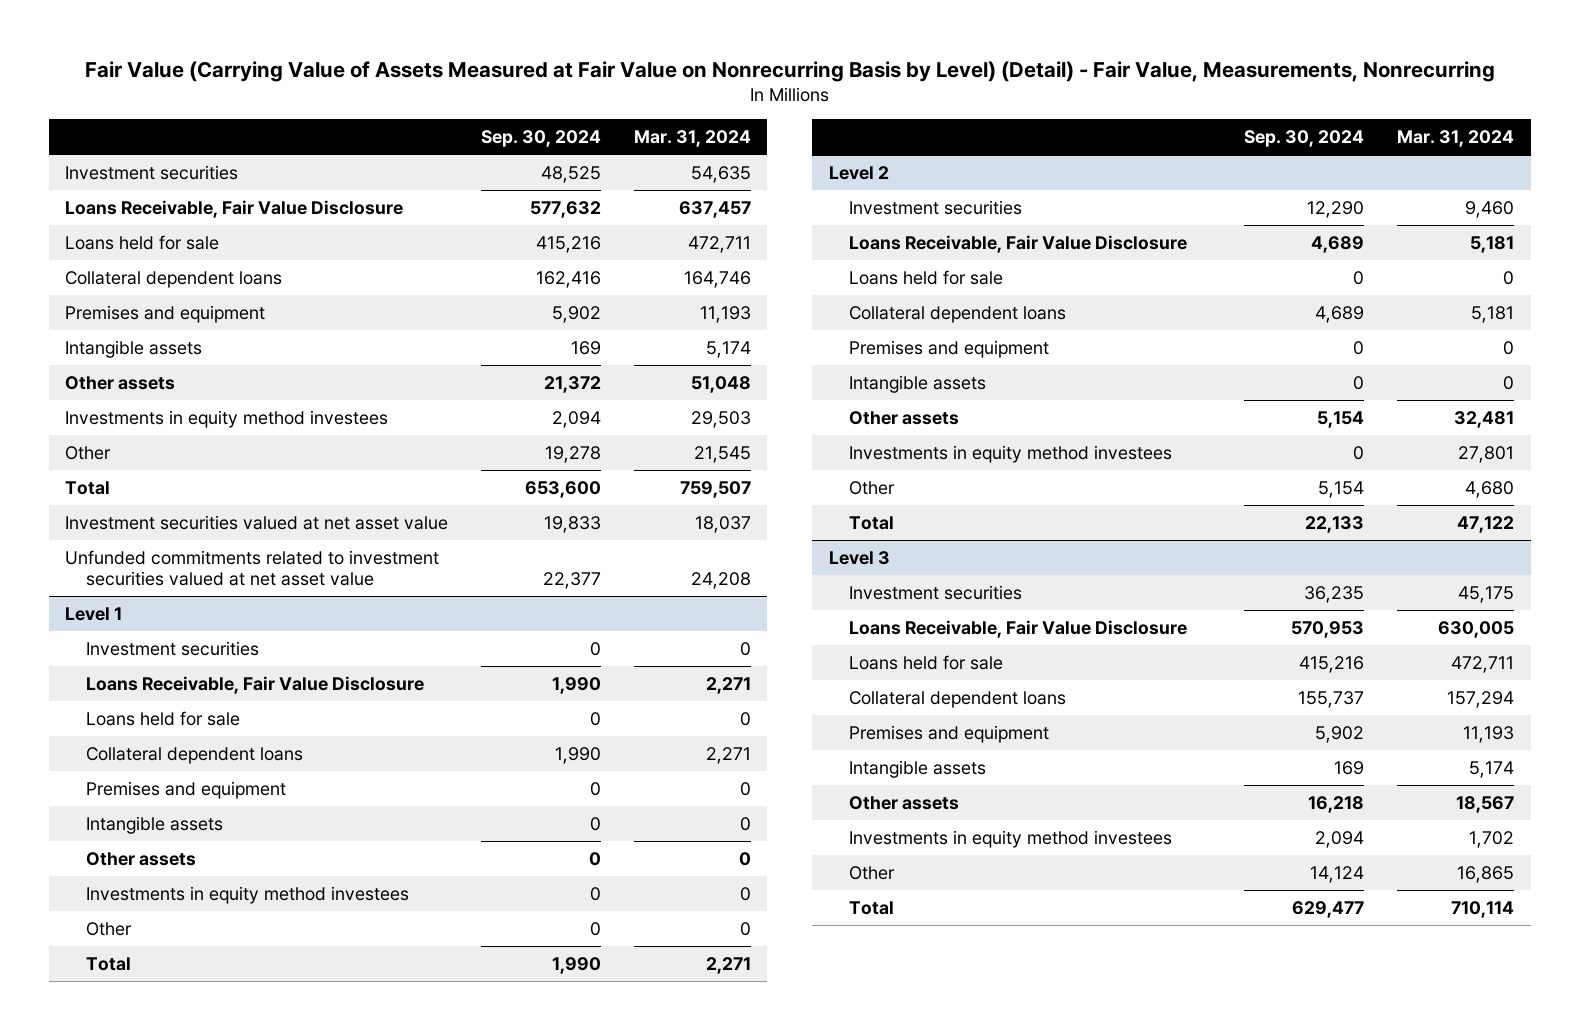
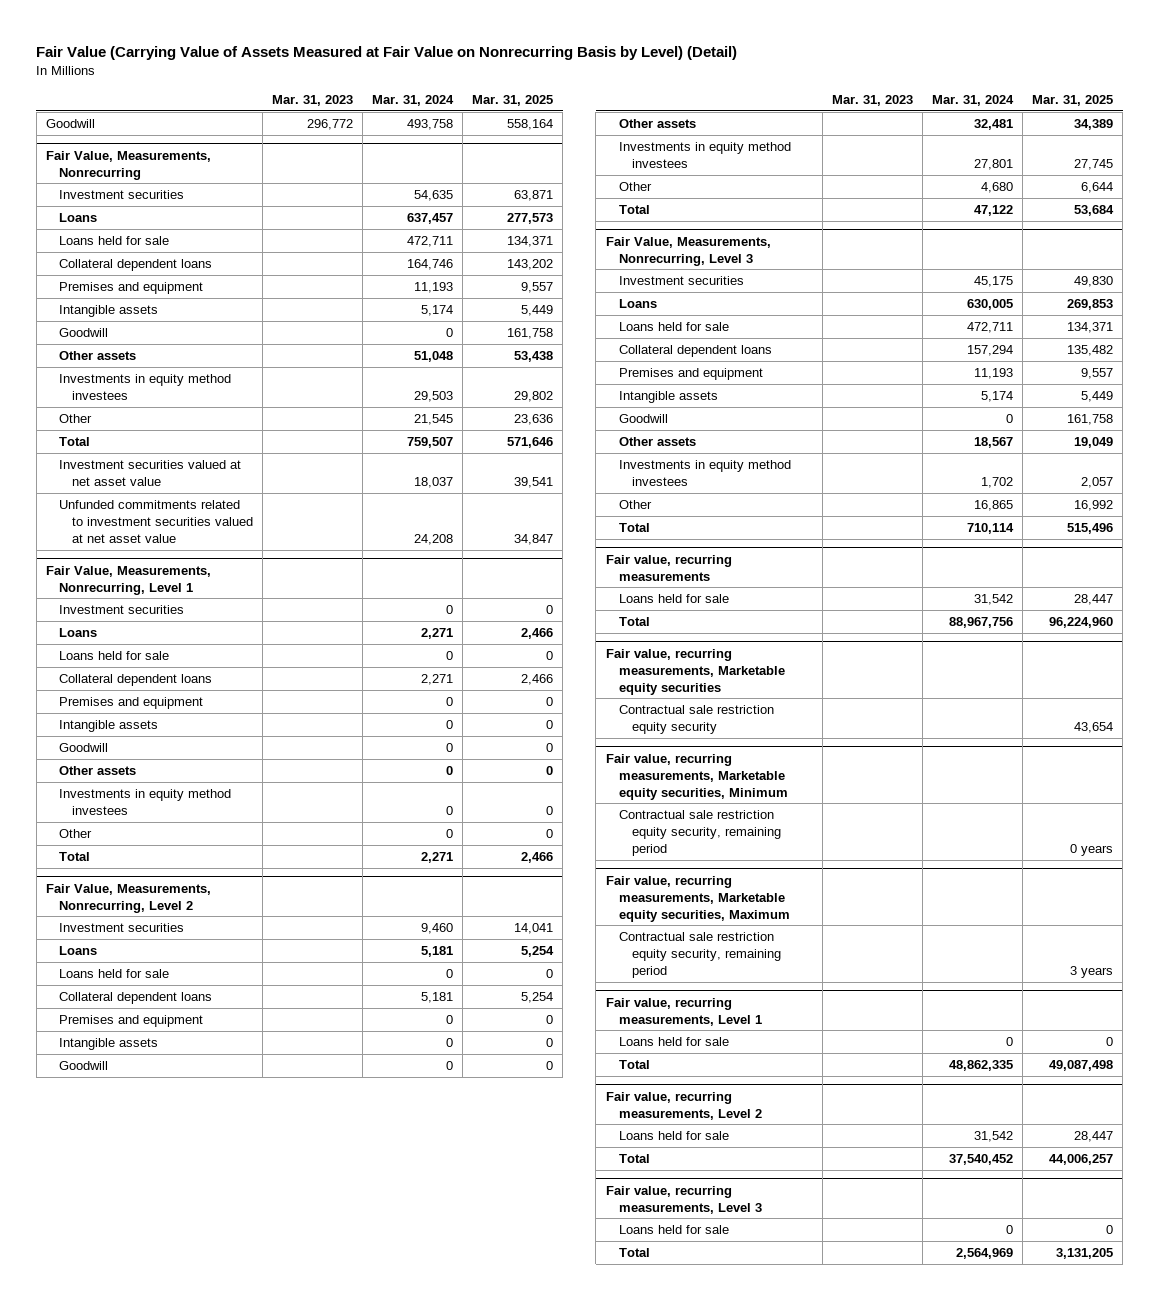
[84,60,1495,82] Fair Value (Carrying Value of Assets Measured at Fair Value on Nonrecurring Basis by Level) (Detail) - Fair Value, Measurements, Nonrecurring -> [36,45,738,60] Fair Value (Carrying Value of Assets Measured at Fair Value on Nonrecurring Basis by Level) (Detail)
[480,130,601,148] Sep. 30, 2024 -> none
none -> [271,94,353,106] Mar. 31, 2023
none -> [472,94,554,106] Mar. 31, 2025
none -> [45,119,95,129] Goodwill
none -> [45,150,211,180] Fair Value, Measurements, Nonrecurring
[65,199,404,218] Loans Receivable, Fair Value Disclosure -> [58,213,97,223] Loans
none -> [58,328,108,338] Goodwill
[65,606,123,621] Level 1 -> none
none -> [45,565,211,595] Fair Value, Measurements, Nonrecurring, Level 1
[85,675,424,694] Loans Receivable, Fair Value Disclosure -> [58,628,97,638] Loans
none -> [58,743,108,753] Goodwill
[828,165,889,180] Level 2 -> none
none -> [45,883,211,913] Fair Value, Measurements, Nonrecurring, Level 2
[848,234,1187,253] Loans Receivable, Fair Value Disclosure -> [58,946,97,956] Loans
none -> [58,1061,108,1071] Goodwill
[828,550,890,565] Level 3 -> none
none -> [605,236,771,266] Fair Value, Measurements, Nonrecurring, Level 3
[848,619,1187,638] Loans Receivable, Fair Value Disclosure -> [618,299,657,309] Loans
none -> [618,414,668,424] Goodwill
none -> [605,554,732,581] Fair value, recurring measurements
none -> [618,594,729,604] Loans held for sale
none -> [618,617,650,627] Total
none -> [605,648,785,695] Fair value, recurring measurements, Marketable equity securities
none -> [618,705,774,735] Contractual sale restriction equity security
none -> [605,753,788,800] Fair value, recurring measurements, Marketable equity securities, Minimum
none -> [618,810,781,857] Contractual sale restriction equity security, remaining period
none -> [605,875,790,922] Fair value, recurring measurements, Marketable equity securities, Maximum
none -> [618,932,781,979] Contractual sale restriction equity security, remaining period
none -> [605,997,762,1026] Fair value, recurring measurements, Level 1
none -> [618,1037,729,1047] Loans held for sale
none -> [618,1060,650,1070] Total
none -> [605,1091,762,1120] Fair value, recurring measurements, Level 2
none -> [618,1131,729,1141] Loans held for sale
none -> [618,1154,650,1164] Total
none -> [605,1185,762,1214] Fair value, recurring measurements, Level 3
none -> [618,1225,729,1235] Loans held for sale
none -> [618,1248,650,1258] Total

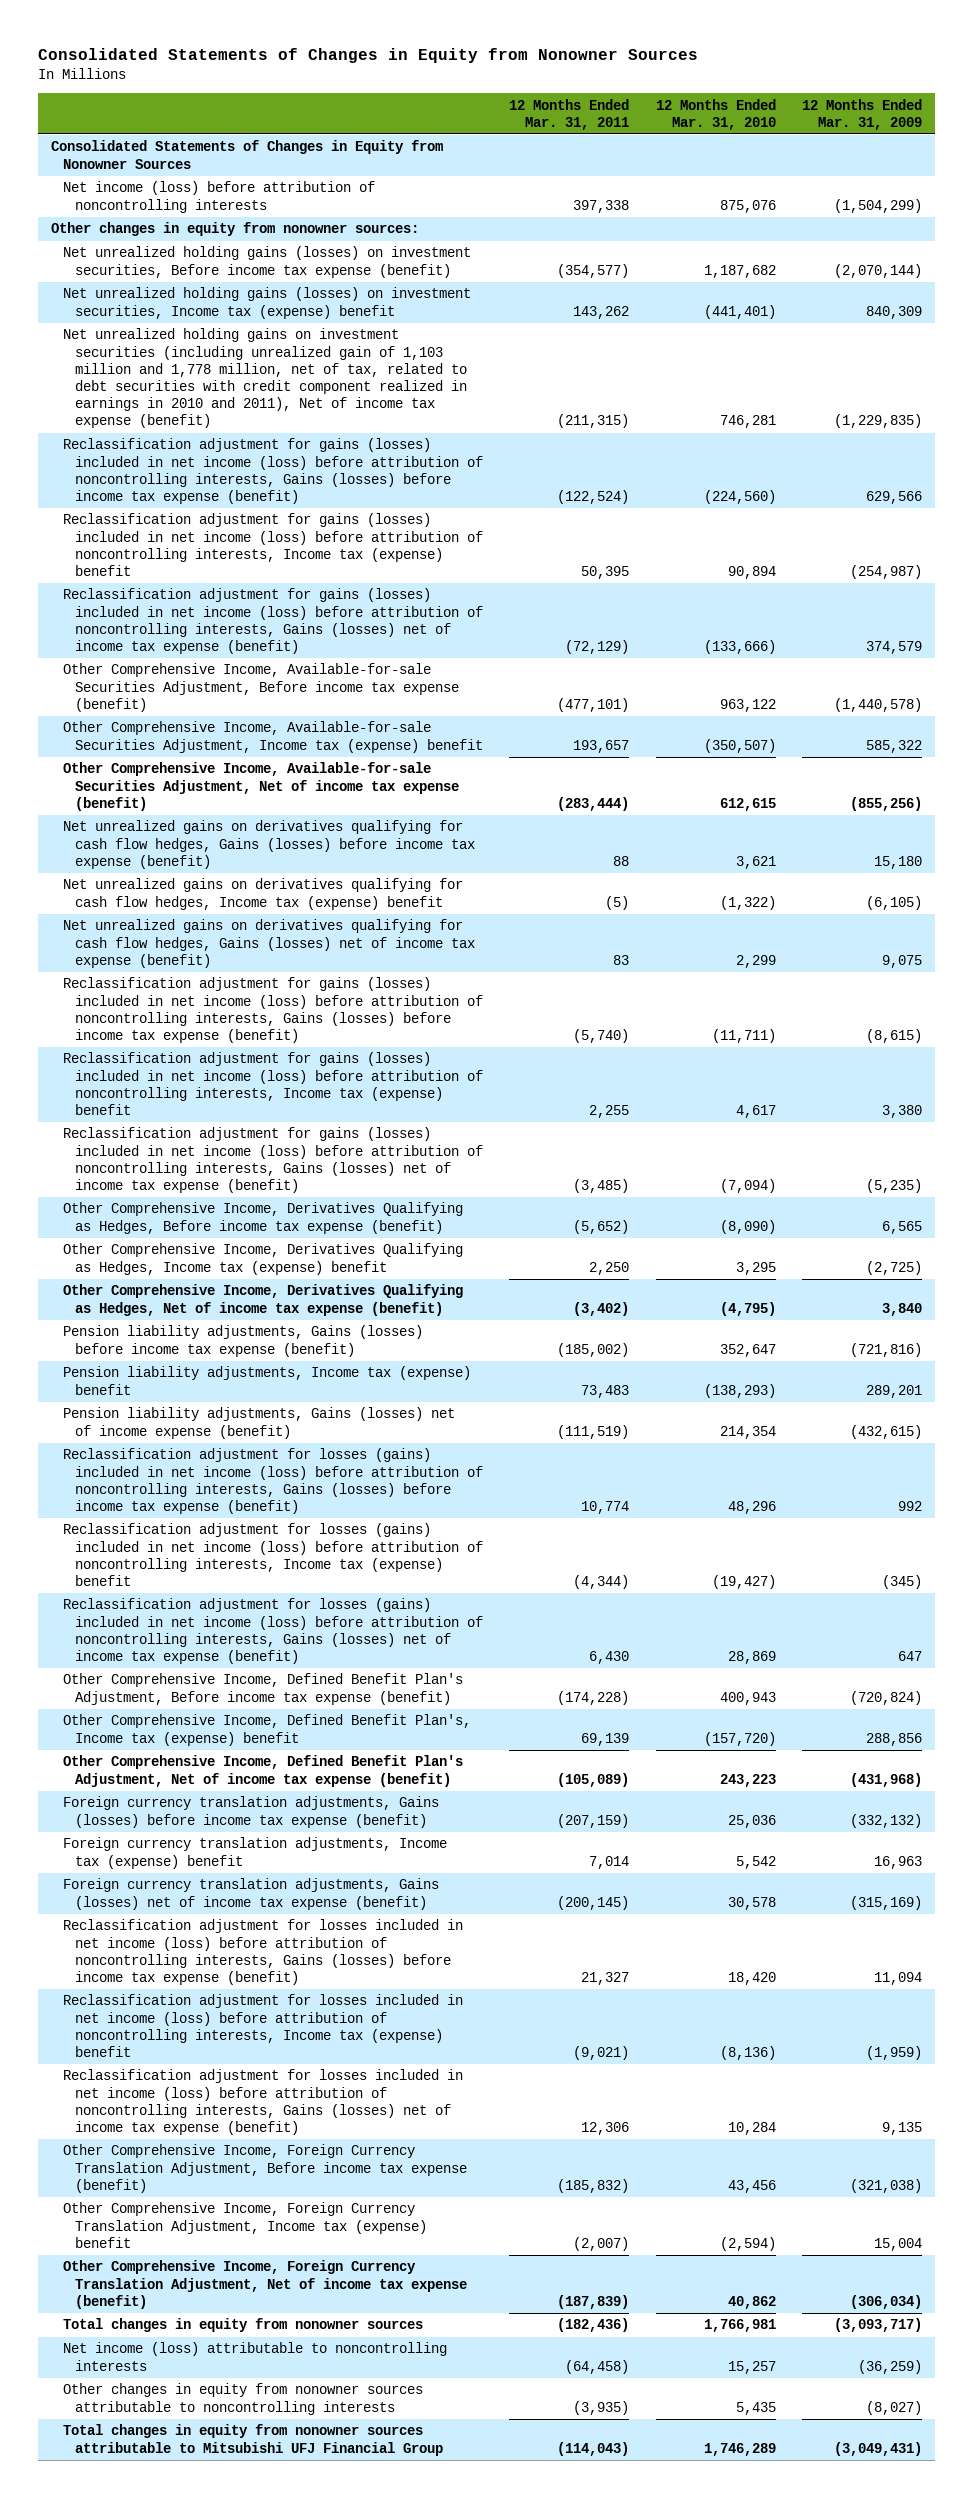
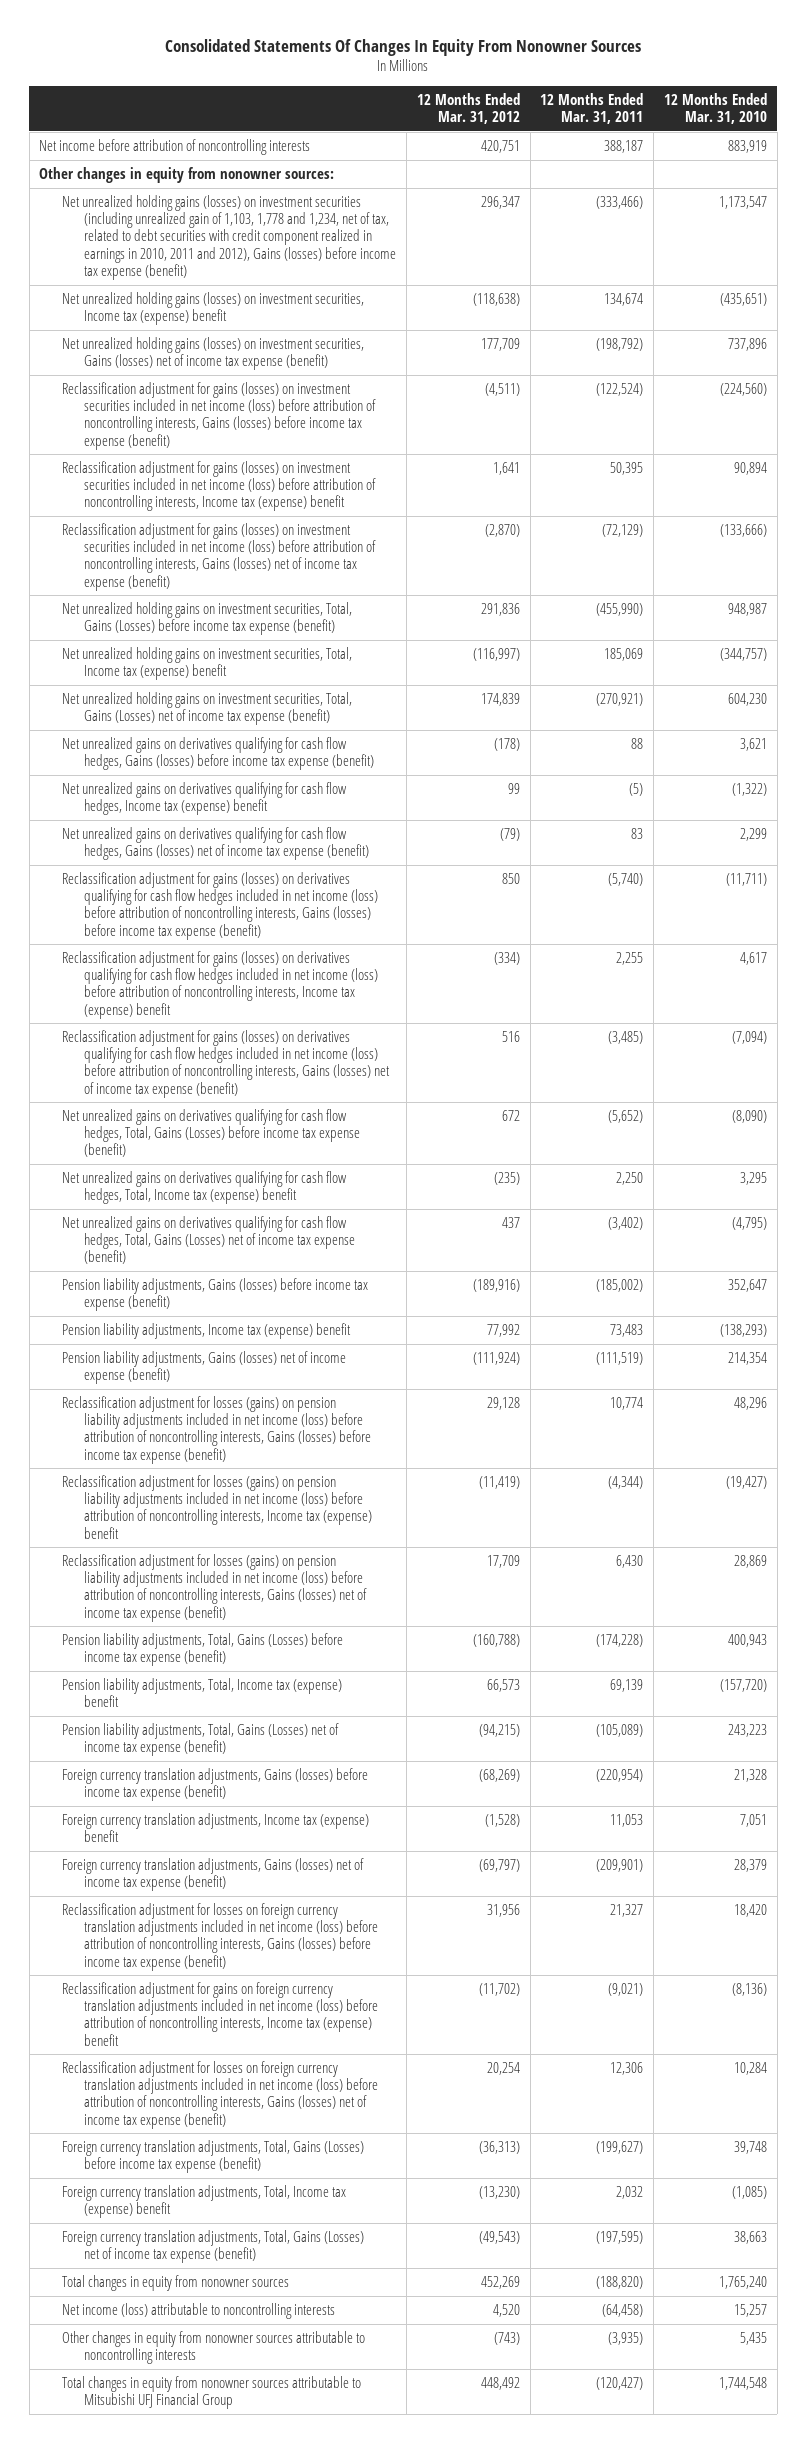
[38,47,699,63] Consolidated Statements of Changes in Equity from Nonowner Sources -> [165,38,642,56] Consolidated Statements Of Changes In Equity From Nonowner Sources
[801,98,922,130] 12 Months Ended Mar. 31, 2009 -> none
none -> [416,92,520,125] 12 Months Ended Mar. 31, 2012
[51,140,444,169] Consolidated Statements of Changes in Equity from Nonowner Sources -> none
[63,181,376,213] Net income (loss) before attribution of noncontrolling interests -> [39,138,311,155] Net income before attribution of noncontrolling interests
[573,199,630,213] 397,338 -> [604,139,644,153] 388,187
[719,199,776,213] 875,076 -> [727,139,767,153] 883,919
[63,246,472,278] Net unrealized holding gains (losses) on investment securities, Before income tax expense (benefit) -> [61,194,397,280] Net unrealized holding gains (losses) on investment securities (including unrealized gain of 1,103, 1,778 and 1,234, net of tax, related to debt securities with credit component realized in earnings in 2010, 2011 and 2012), Gains (losses) before income tax expense (benefit)
[557,263,630,278] (354,577) -> [596,195,644,209] (333,466)
[703,264,776,278] 1,187,682 -> [718,195,767,209] 1,173,547
[573,305,630,319] 143,262 -> [604,292,644,306] 134,674
[703,304,776,319] (441,401) -> [719,292,767,306] (435,651)
[63,328,468,429] Net unrealized holding gains on investment securities (including unrealized gain of 1,103 million and 1,778 million, net of tax, related to debt securities with credit component realized in earnings in 2010 and 2011), Net of income tax expense (benefit) -> [61,336,364,371] Net unrealized holding gains (losses) on investment securities, Gains (losses) net of income tax expense (benefit)
[557,414,630,429] (211,315) -> [596,337,644,351] (198,792)
[719,415,776,429] 746,281 -> [727,337,767,351] 737,896
[63,438,484,505] Reclassification adjustment for gains (losses) included in net income (loss) before attribution of noncontrolling interests, Gains (losses) before income tax expense (benefit) -> [61,381,377,450] Reclassification adjustment for gains (losses) on investment securities included in net income (loss) before attribution of noncontrolling interests, Gains (losses) before income tax expense (benefit)
[63,513,484,577] Reclassification adjustment for gains (losses) included in net income (loss) before attribution of noncontrolling interests, Income tax (expense) benefit -> [61,460,377,512] Reclassification adjustment for gains (losses) on investment securities included in net income (loss) before attribution of noncontrolling interests, Income tax (expense) benefit
[63,588,484,655] Reclassification adjustment for gains (losses) included in net income (loss) before attribution of noncontrolling interests, Gains (losses) net of income tax expense (benefit) -> [61,522,377,591] Reclassification adjustment for gains (losses) on investment securities included in net income (loss) before attribution of noncontrolling interests, Gains (losses) net of income tax expense (benefit)
[63,663,460,712] Other Comprehensive Income, Available-for-sale Securities Adjustment, Before income tax expense (benefit) -> [61,601,352,636] Net unrealized holding gains on investment securities, Total, Gains (Losses) before income tax expense (benefit)
[557,697,630,712] (477,101) -> [596,602,644,616] (455,990)
[719,698,776,712] 963,122 -> [727,602,767,616] 948,987
[63,721,484,753] Other Comprehensive Income, Available-for-sale Securities Adjustment, Income tax (expense) benefit -> [61,646,352,681] Net unrealized holding gains on investment securities, Total, Income tax (expense) benefit
[573,739,630,753] 193,657 -> [604,647,644,661] 185,069
[703,738,776,753] (350,507) -> [719,647,767,661] (344,757)
[63,762,460,811] Other Comprehensive Income, Available-for-sale Securities Adjustment, Net of income tax expense (benefit) -> [61,691,352,726] Net unrealized holding gains on investment securities, Total, Gains (Losses) net of income tax expense (benefit)
[557,796,630,811] (283,444) -> [596,692,644,706] (270,921)
[719,797,776,811] 612,615 -> [727,692,767,706] 604,230
[63,977,484,1044] Reclassification adjustment for gains (losses) included in net income (loss) before attribution of noncontrolling interests, Gains (losses) before income tax expense (benefit) -> [61,871,379,940] Reclassification adjustment for gains (losses) on derivatives qualifying for cash flow hedges included in net income (loss) before attribution of noncontrolling interests, Gains (losses) before income tax expense (benefit)
[63,1052,484,1116] Reclassification adjustment for gains (losses) included in net income (loss) before attribution of noncontrolling interests, Income tax (expense) benefit -> [61,950,379,1019] Reclassification adjustment for gains (losses) on derivatives qualifying for cash flow hedges included in net income (loss) before attribution of noncontrolling interests, Income tax (expense) benefit
[63,1127,484,1194] Reclassification adjustment for gains (losses) included in net income (loss) before attribution of noncontrolling interests, Gains (losses) net of income tax expense (benefit) -> [61,1029,391,1098] Reclassification adjustment for gains (losses) on derivatives qualifying for cash flow hedges included in net income (loss) before attribution of noncontrolling interests, Gains (losses) net of income tax expense (benefit)
[63,1202,464,1234] Other Comprehensive Income, Derivatives Qualifying as Hedges, Before income tax expense (benefit) -> [61,1108,361,1158] Net unrealized gains on derivatives qualifying for cash flow hedges, Total, Gains (Losses) before income tax expense (benefit)
[63,1243,464,1275] Other Comprehensive Income, Derivatives Qualifying as Hedges, Income tax (expense) benefit -> [61,1170,347,1205] Net unrealized gains on derivatives qualifying for cash flow hedges, Total, Income tax (expense) benefit
[63,1284,464,1316] Other Comprehensive Income, Derivatives Qualifying as Hedges, Net of income tax expense (benefit) -> [61,1215,356,1265] Net unrealized gains on derivatives qualifying for cash flow hedges, Total, Gains (Losses) net of income tax expense (benefit)
[63,1448,484,1515] Reclassification adjustment for losses (gains) included in net income (loss) before attribution of noncontrolling interests, Gains (losses) before income tax expense (benefit) -> [61,1395,372,1464] Reclassification adjustment for losses (gains) on pension liability adjustments included in net income (loss) before attribution of noncontrolling interests, Gains (losses) before income tax expense (benefit)
[63,1523,484,1587] Reclassification adjustment for losses (gains) included in net income (loss) before attribution of noncontrolling interests, Income tax (expense) benefit -> [61,1474,373,1539] Reclassification adjustment for losses (gains) on pension liability adjustments included in net income (loss) before attribution of noncontrolling interests, Income tax (expense) benefit
[63,1598,484,1665] Reclassification adjustment for losses (gains) included in net income (loss) before attribution of noncontrolling interests, Gains (losses) net of income tax expense (benefit) -> [61,1553,368,1622] Reclassification adjustment for losses (gains) on pension liability adjustments included in net income (loss) before attribution of noncontrolling interests, Gains (losses) net of income tax expense (benefit)
[63,1673,464,1705] Other Comprehensive Income, Defined Benefit Plan's Adjustment, Before income tax expense (benefit) -> [61,1632,343,1667] Pension liability adjustments, Total, Gains (Losses) before income tax expense (benefit)
[63,1714,472,1746] Other Comprehensive Income, Defined Benefit Plan's, Income tax (expense) benefit -> [61,1677,342,1708] Pension liability adjustments, Total, Income tax (expense) benefit
[63,1755,464,1787] Other Comprehensive Income, Defined Benefit Plan's Adjustment, Net of income tax expense (benefit) -> [61,1722,339,1757] Pension liability adjustments, Total, Gains (Losses) net of income tax expense (benefit)
[557,1813,630,1828] (207,159) -> [596,1768,644,1782] (220,954)
[727,1814,776,1828] 25,036 -> [733,1768,767,1782] 21,328
[589,1855,630,1869] 7,014 -> [610,1813,644,1827] 11,053
[735,1855,776,1869] 5,542 -> [739,1813,767,1827] 7,051
[557,1895,630,1910] (200,145) -> [596,1858,644,1872] (209,901)
[727,1896,776,1910] 30,578 -> [733,1858,767,1872] 28,379
[63,1919,464,1986] Reclassification adjustment for losses included in net income (loss) before attribution of noncontrolling interests, Gains (losses) before income tax expense (benefit) -> [61,1902,379,1971] Reclassification adjustment for losses on foreign currency translation adjustments included in net income (loss) before attribution of noncontrolling interests, Gains (losses) before income tax expense (benefit)
[63,1994,464,2058] Reclassification adjustment for losses included in net income (loss) before attribution of noncontrolling interests, Income tax (expense) benefit -> [61,1981,379,2046] Reclassification adjustment for gains on foreign currency translation adjustments included in net income (loss) before attribution of noncontrolling interests, Income tax (expense) benefit
[63,2069,464,2136] Reclassification adjustment for losses included in net income (loss) before attribution of noncontrolling interests, Gains (losses) net of income tax expense (benefit) -> [61,2060,379,2129] Reclassification adjustment for losses on foreign currency translation adjustments included in net income (loss) before attribution of noncontrolling interests, Gains (losses) net of income tax expense (benefit)
[63,2144,468,2193] Other Comprehensive Income, Foreign Currency Translation Adjustment, Before income tax expense (benefit) -> [61,2139,364,2174] Foreign currency translation adjustments, Total, Gains (Losses) before income tax expense (benefit)
[557,2178,630,2193] (185,832) -> [596,2140,644,2154] (199,627)
[727,2179,776,2193] 43,456 -> [733,2140,767,2154] 39,748
[63,2202,428,2248] Other Comprehensive Income, Foreign Currency Translation Adjustment, Income tax (expense) benefit -> [61,2184,346,2219] Foreign currency translation adjustments, Total, Income tax (expense) benefit
[573,2236,630,2251] (2,007) -> [616,2185,644,2199] 2,032
[719,2236,776,2251] (2,594) -> [731,2185,767,2199] (1,085)
[63,2260,468,2309] Other Comprehensive Income, Foreign Currency Translation Adjustment, Net of income tax expense (benefit) -> [61,2229,364,2264] Foreign currency translation adjustments, Total, Gains (Losses) net of income tax expense (benefit)
[557,2294,630,2309] (187,839) -> [596,2230,644,2244] (197,595)
[727,2295,776,2309] 40,862 -> [733,2230,767,2244] 38,663
[557,2318,630,2333] (182,436) -> [596,2275,644,2289] (188,820)
[703,2319,776,2333] 1,766,981 -> [718,2275,767,2289] 1,765,240
[557,2441,630,2456] (114,043) -> [596,2376,644,2390] (120,427)
[703,2442,776,2456] 1,746,289 -> [718,2376,767,2390] 1,744,548

